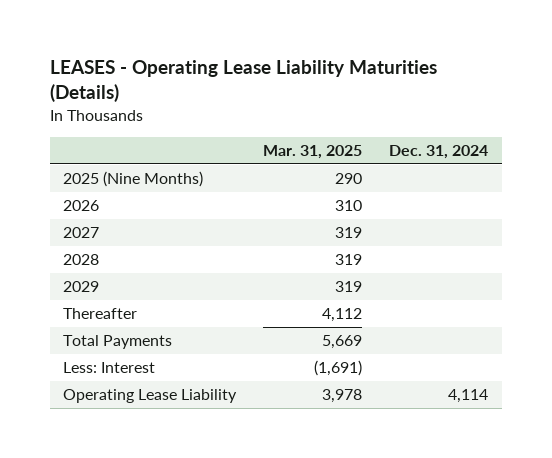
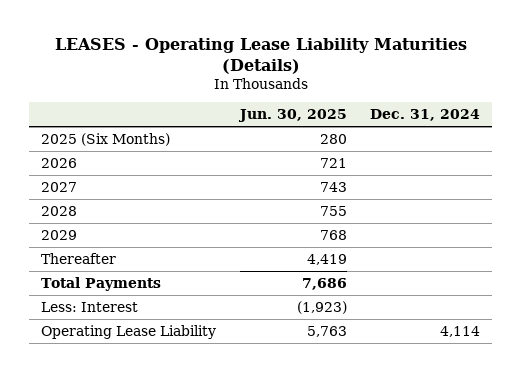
[263,144,363,159] Mar. 31, 2025 -> none
none -> [237,108,347,122] Jun. 30, 2025
[63,171,204,188] 2025 (Nine Months) -> [41,132,171,146] 2025 (Six Months)

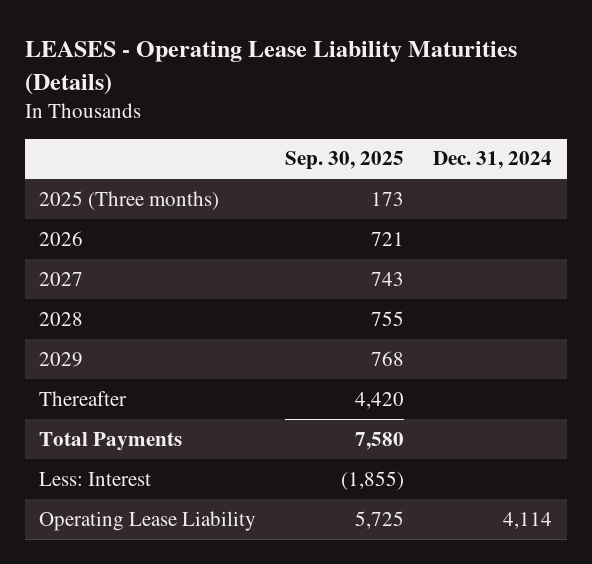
[237,108,347,122] Jun. 30, 2025 -> none
none -> [285,151,405,171] Sep. 30, 2025
[41,132,171,146] 2025 (Six Months) -> [39,190,220,210] 2025 (Three months)

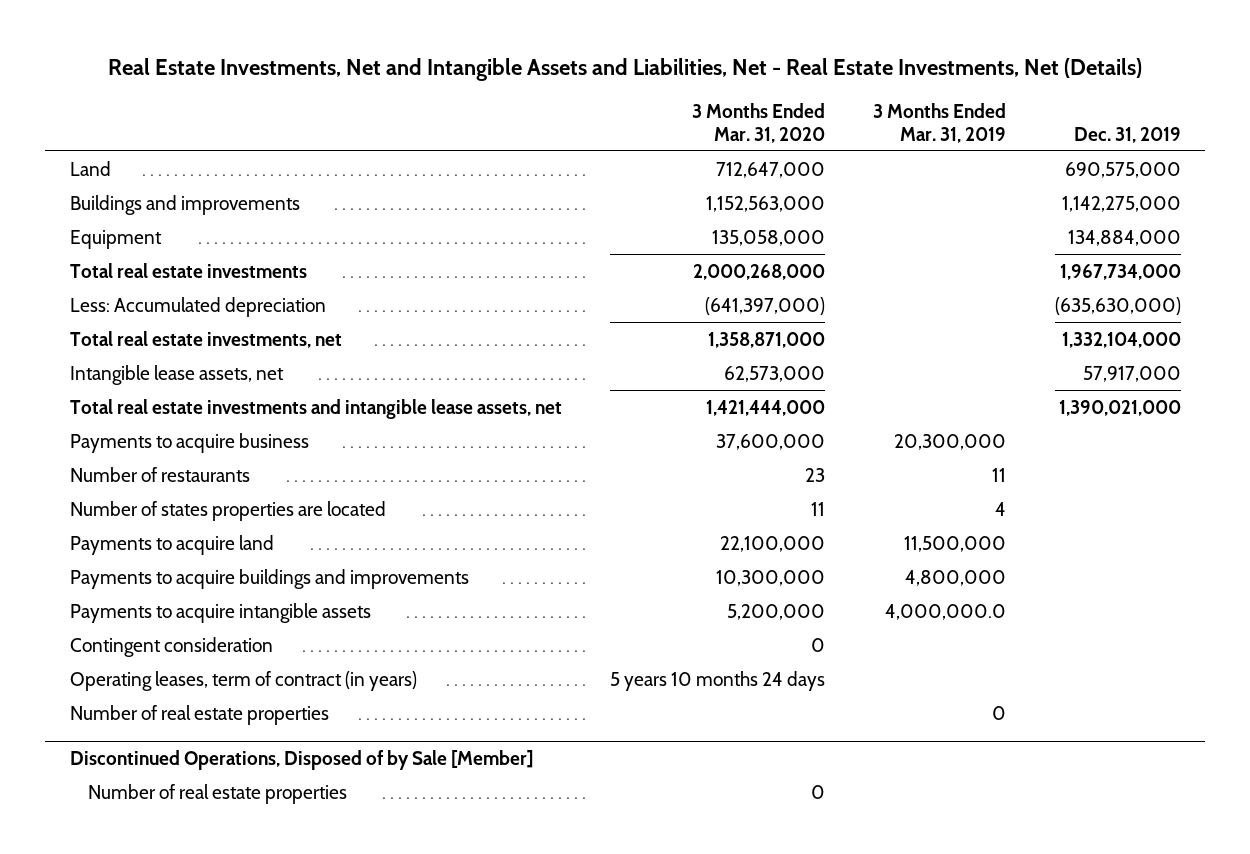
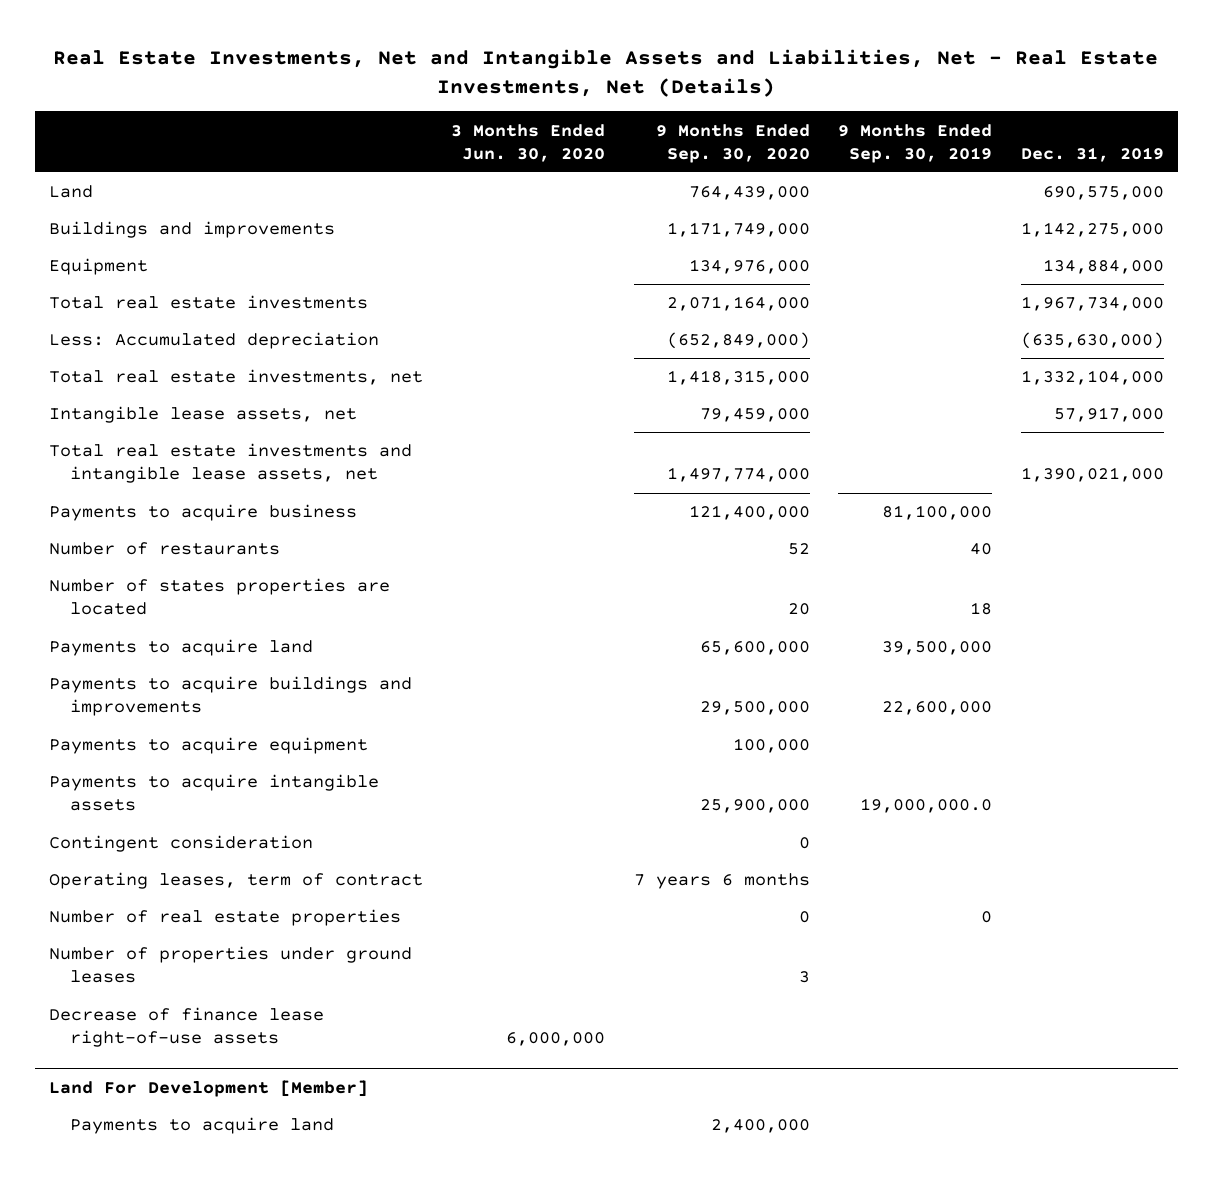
[692,102,826,143] 3 Months Ended Mar. 31, 2020 -> none
[873,102,1007,143] 3 Months Ended Mar. 31, 2019 -> none
none -> [451,123,606,162] 3 Months Ended Jun. 30, 2020
none -> [655,123,810,163] 9 Months Ended Sep. 30, 2020
none -> [838,123,993,163] 9 Months Ended Sep. 30, 2019
none -> [48,737,368,755] Payments to acquire equipment
[69,670,417,691] Operating leases, term of contract (in years) -> [48,872,423,890] Operating leases, term of contract
[69,749,533,770] Discontinued Operations, Disposed of by Sale [Member] -> none
[87,783,347,804] Number of real estate properties -> none
none -> [48,946,412,984] Number of properties under ground leases
none -> [48,1007,324,1048] Decrease of finance lease right-of-use assets
none -> [48,1079,368,1097] Land For Development [Member]
none -> [69,1117,334,1135] Payments to acquire land

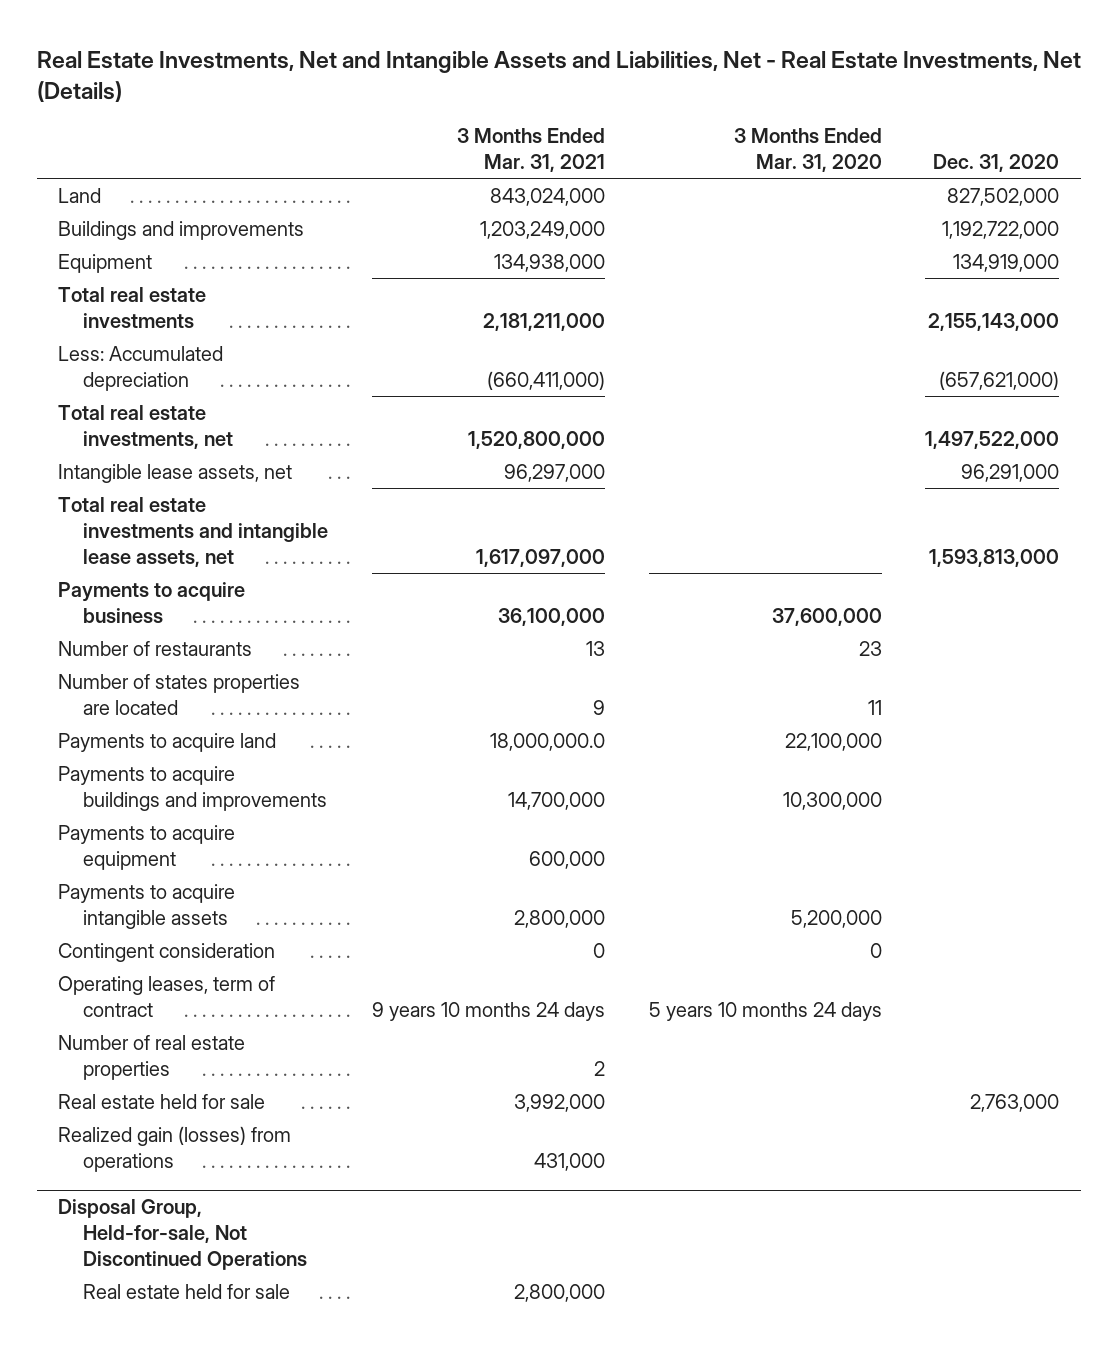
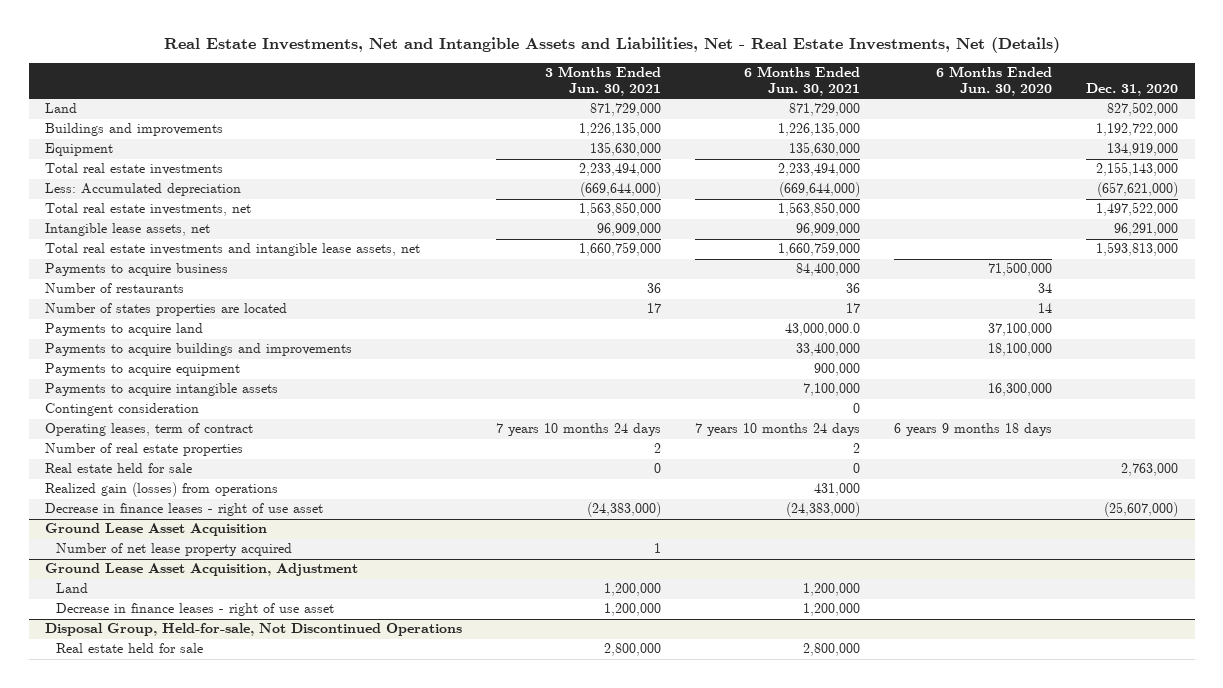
[457,128,606,173] 3 Months Ended Mar. 31, 2021 -> none
[733,128,882,173] 3 Months Ended Mar. 31, 2020 -> none
none -> [545,66,662,97] 3 Months Ended Jun. 30, 2021
none -> [744,66,861,97] 6 Months Ended Jun. 30, 2021
none -> [935,66,1052,97] 6 Months Ended Jun. 30, 2020
none -> [45,503,324,517] Decrease in finance leases - right of use asset
none -> [45,523,268,537] Ground Lease Asset Acquisition
none -> [55,543,292,557] Number of net lease property acquired
none -> [45,563,359,577] Ground Lease Asset Acquisition, Adjustment
none -> [55,583,88,594] Land
none -> [55,603,334,617] Decrease in finance leases - right of use asset

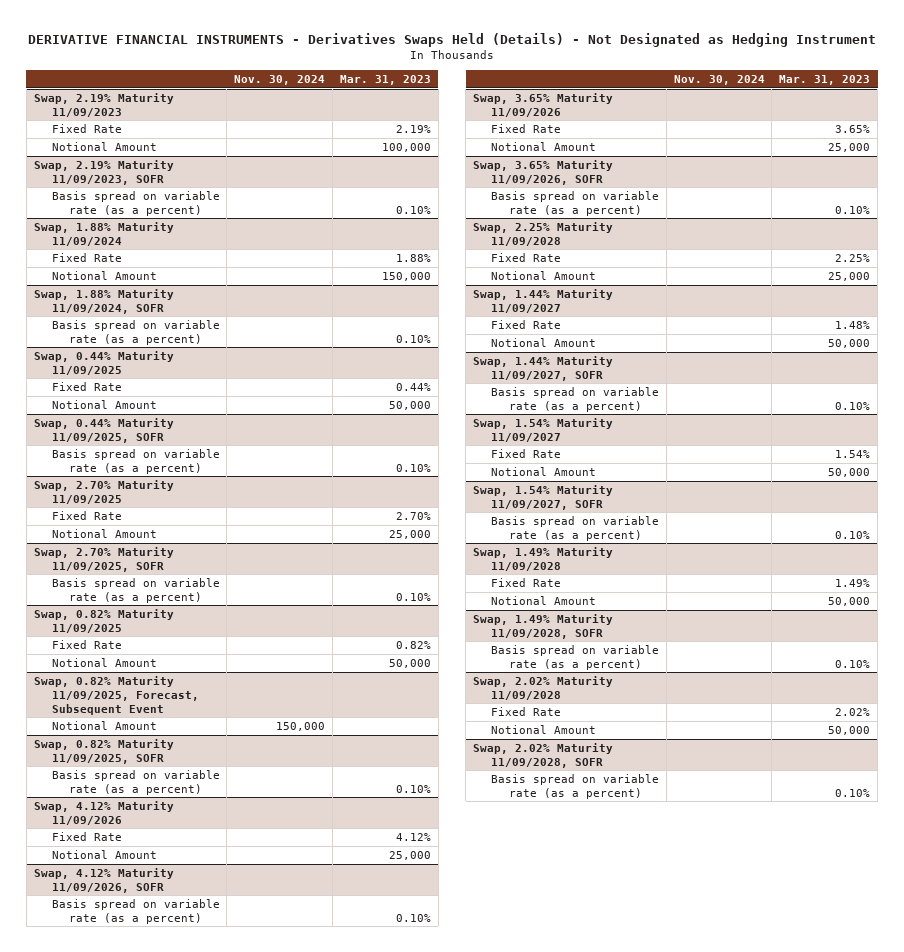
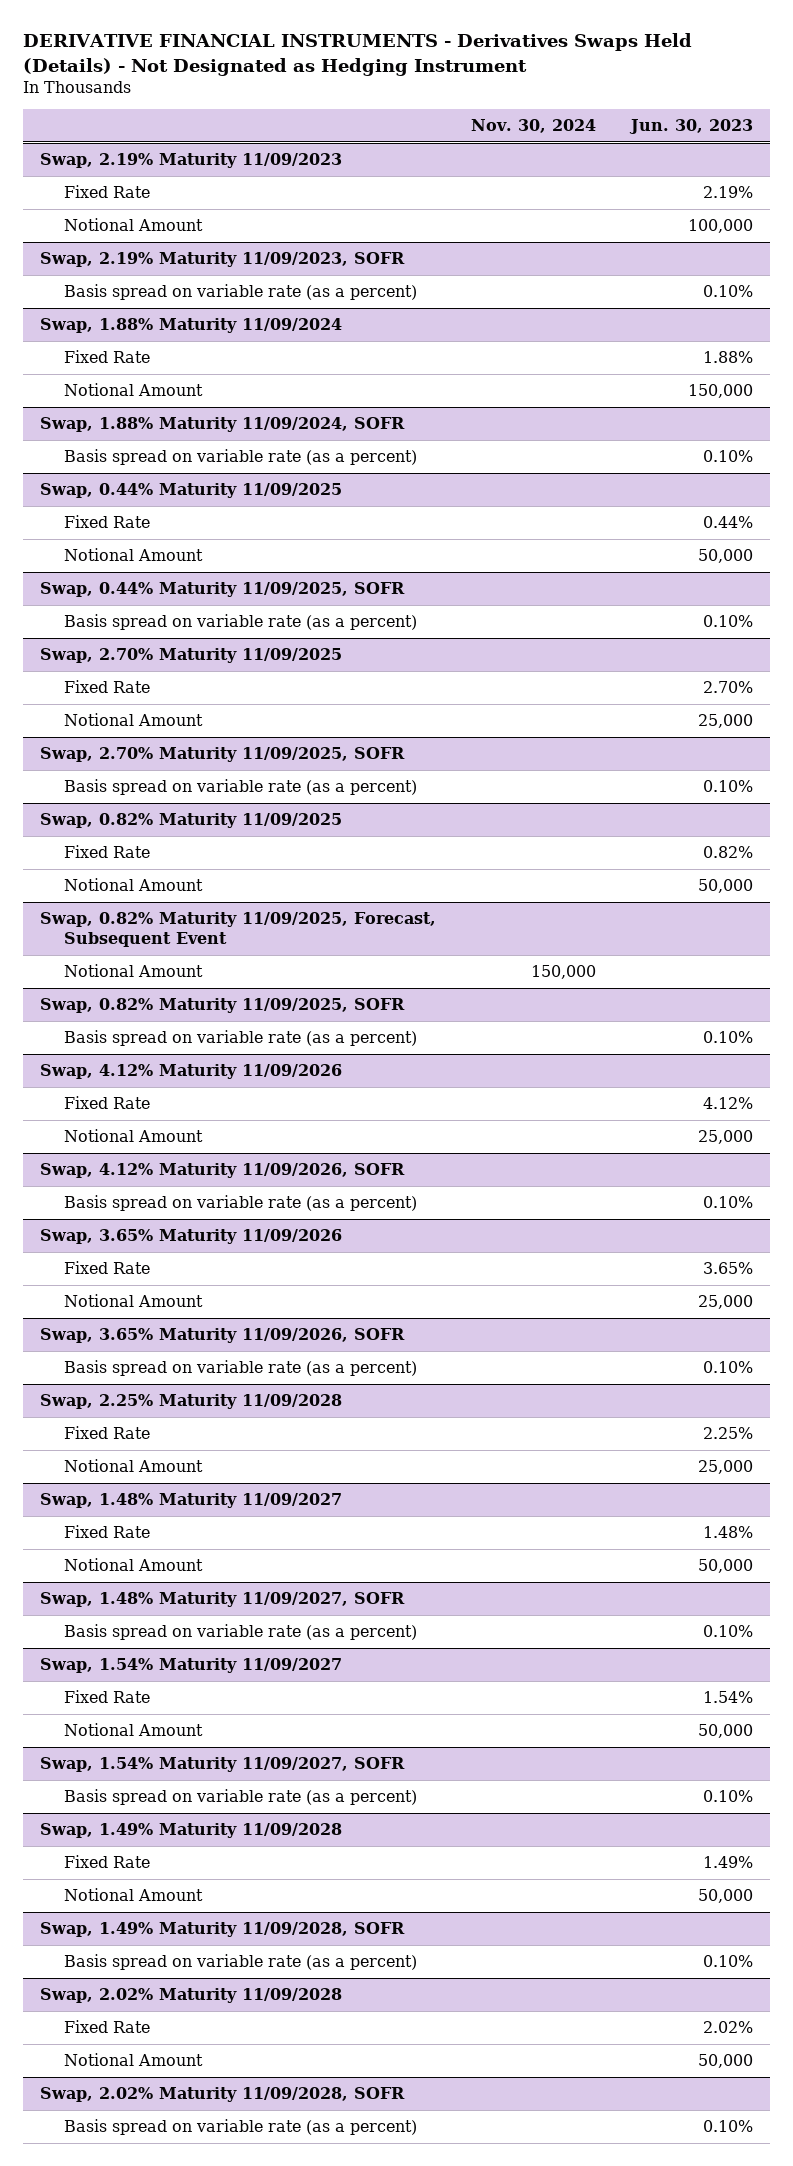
[339,75,431,86] Mar. 31, 2023 -> none
none -> [628,118,753,134] Jun. 30, 2023
[473,288,614,313] Swap, 1.44% Maturity 11/09/2027 -> [40,1493,343,1509] Swap, 1.48% Maturity 11/09/2027
[473,355,614,381] Swap, 1.44% Maturity 11/09/2027, SOFR -> [40,1592,406,1608] Swap, 1.48% Maturity 11/09/2027, SOFR

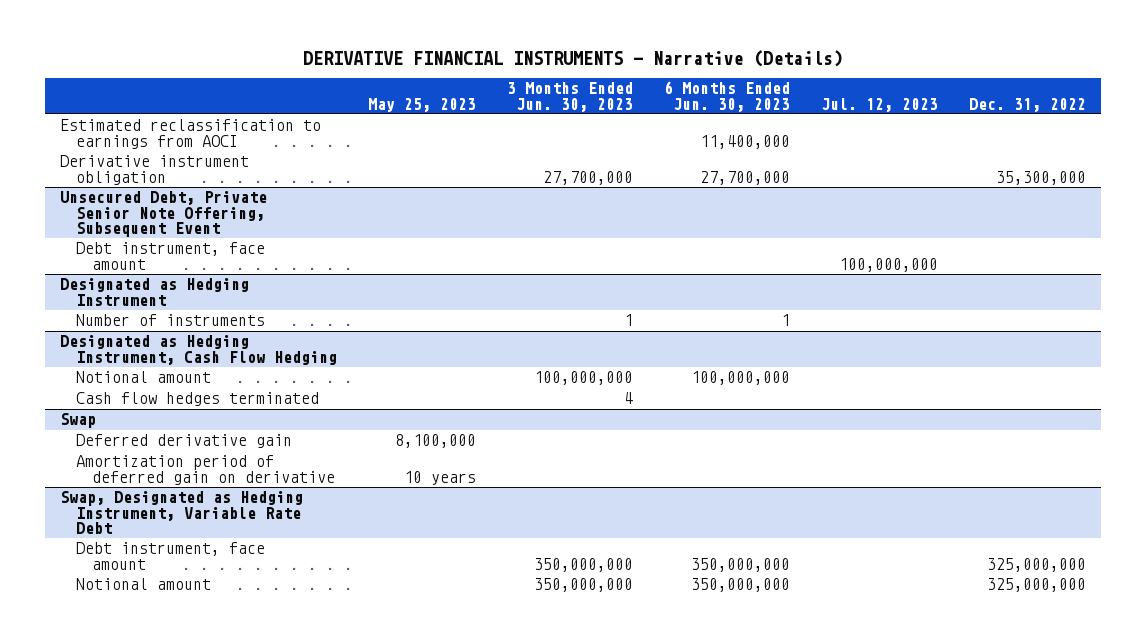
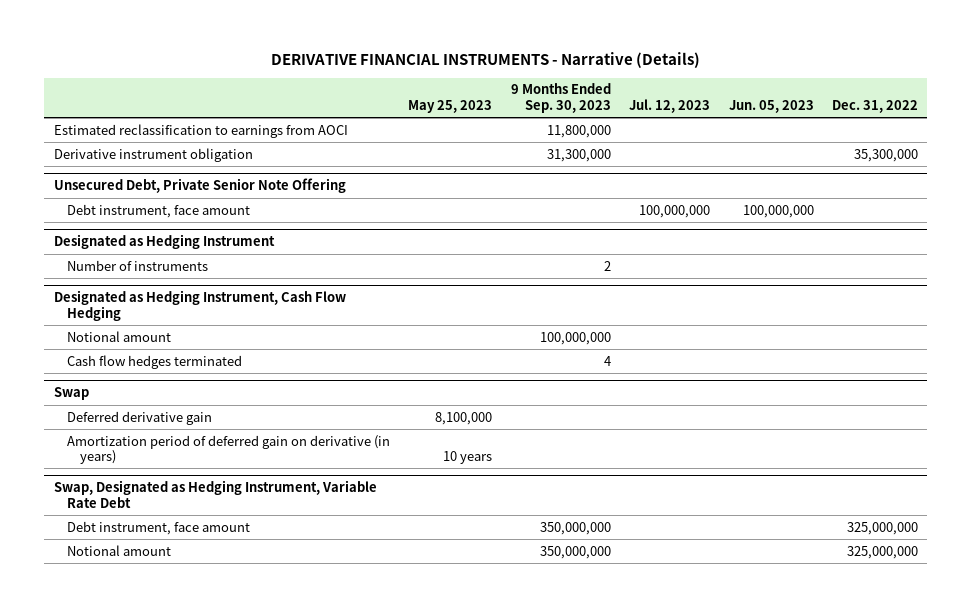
[507,82,634,112] 3 Months Ended Jun. 30, 2023 -> none
[663,81,790,112] 6 Months Ended Jun. 30, 2023 -> none
none -> [510,83,611,113] 9 Months Ended Sep. 30, 2023
none -> [728,99,814,113] Jun. 05, 2023
[60,191,268,237] Unsecured Debt, Private Senior Note Offering, Subsequent Event -> [53,178,346,194] Unsecured Debt, Private Senior Note Offering
[76,455,336,485] Amortization period of deferred gain on derivative -> [67,434,391,465] Amortization period of deferred gain on derivative (in years)

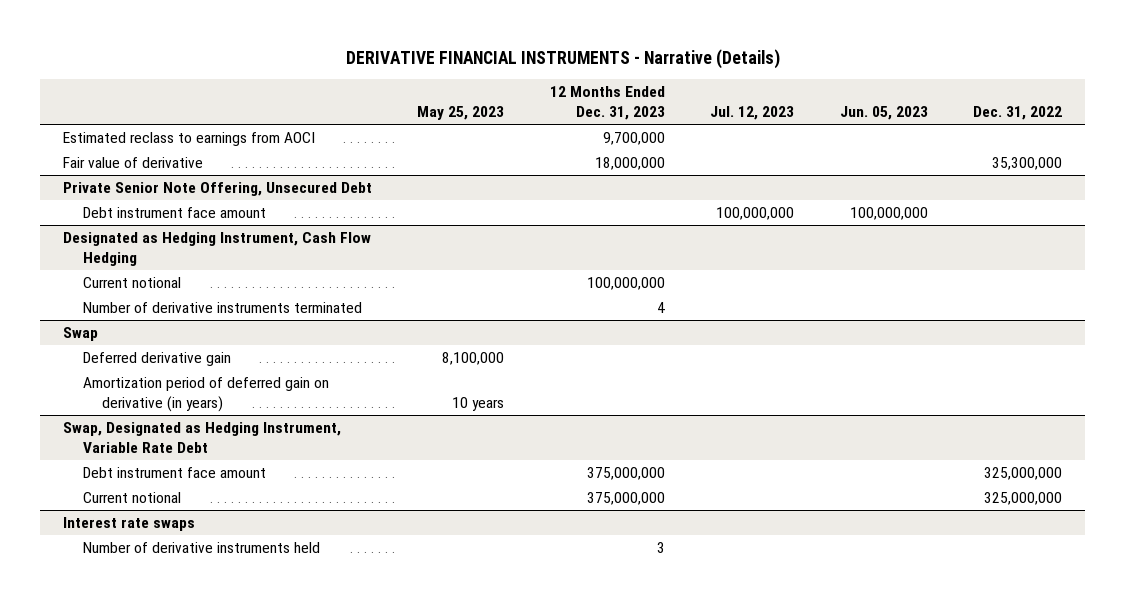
[510,83,611,113] 9 Months Ended Sep. 30, 2023 -> none
none -> [549,86,665,121] 12 Months Ended Dec. 31, 2023
[53,234,275,250] Designated as Hedging Instrument -> none
[67,259,209,271] Number of instruments -> none
[53,123,348,138] Estimated reclassification to earnings from AOCI -> [62,132,315,147] Estimated reclass to earnings from AOCI
[53,147,253,162] Derivative instrument obligation -> [62,157,203,169] Fair value of derivative
[53,178,346,194] Unsecured Debt, Private Senior Note Offering -> [62,182,372,197] Private Senior Note Offering, Unsecured Debt
[67,203,251,218] Debt instrument, face amount -> [82,207,266,219] Debt instrument face amount
[67,330,172,342] Notional amount -> [82,277,181,289] Current notional
[67,354,243,369] Cash flow hedges terminated -> [82,302,362,314] Number of derivative instruments terminated
[67,520,251,535] Debt instrument, face amount -> [82,467,266,479] Debt instrument face amount
[67,544,172,556] Notional amount -> [82,492,181,504] Current notional
none -> [62,517,195,532] Interest rate swaps
none -> [82,542,320,554] Number of derivative instruments held

